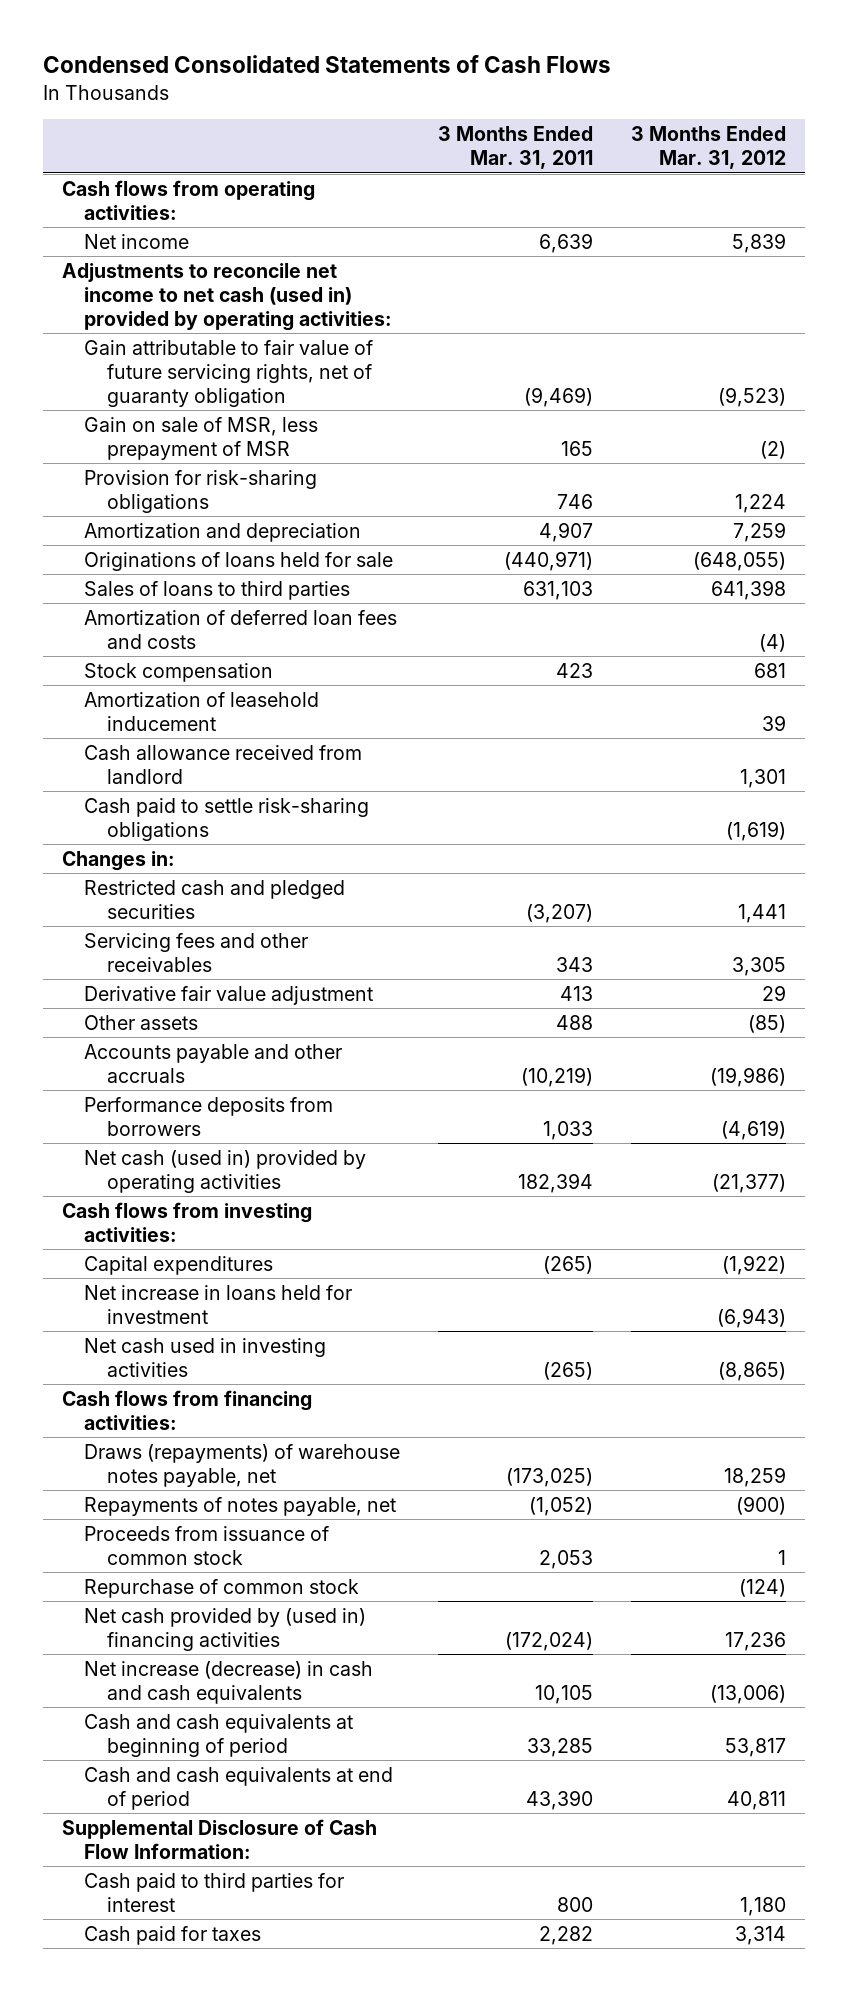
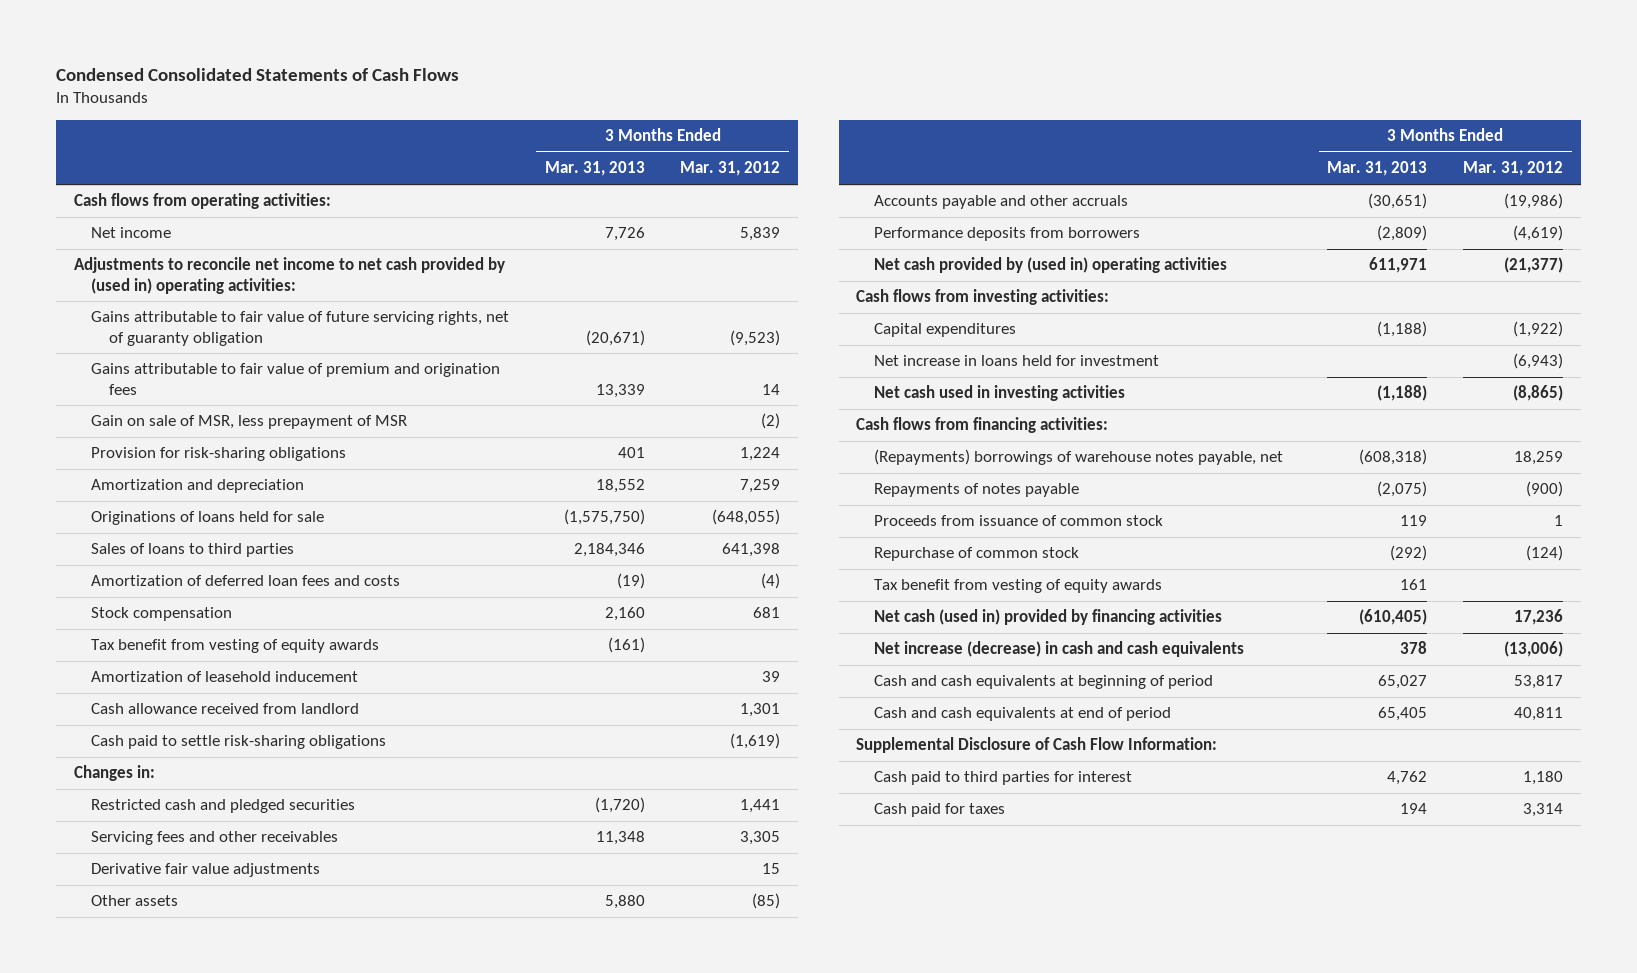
[438,126,594,170] 3 Months Ended Mar. 31, 2011 -> none
none -> [544,161,645,177] Mar. 31, 2013
[61,262,393,331] Adjustments to reconcile net income to net cash (used in) provided by operating activities: -> [73,257,505,294] Adjustments to reconcile net income to net cash provided by (used in) operating activities:
[84,339,374,407] Gain attributable to fair value of future servicing rights, net of guaranty obligation -> [91,311,510,346] Gains attributable to fair value of future servicing rights, net of guaranty obligation
none -> [91,363,501,395] Gains attributable to fair value of premium and origination fees
none -> [91,639,380,654] Tax benefit from vesting of equity awards
[84,985,374,1005] Derivative fair value adjustment -> [91,863,321,878] Derivative fair value adjustments
[762,984,787,1001] 29 -> [762,863,781,875] 15
[84,1149,367,1193] Net cash (used in) provided by operating activities -> [874,257,1228,274] Net cash provided by (used in) operating activities
[84,1443,401,1487] Draws (repayments) of warehouse notes payable, net -> [874,449,1284,466] (Repayments) borrowings of warehouse notes payable, net
[84,1496,397,1516] Repayments of notes payable, net -> [874,483,1080,498] Repayments of notes payable
none -> [874,579,1163,594] Tax benefit from vesting of equity awards
[84,1607,367,1651] Net cash provided by (used in) financing activities -> [874,609,1223,626] Net cash (used in) provided by financing activities

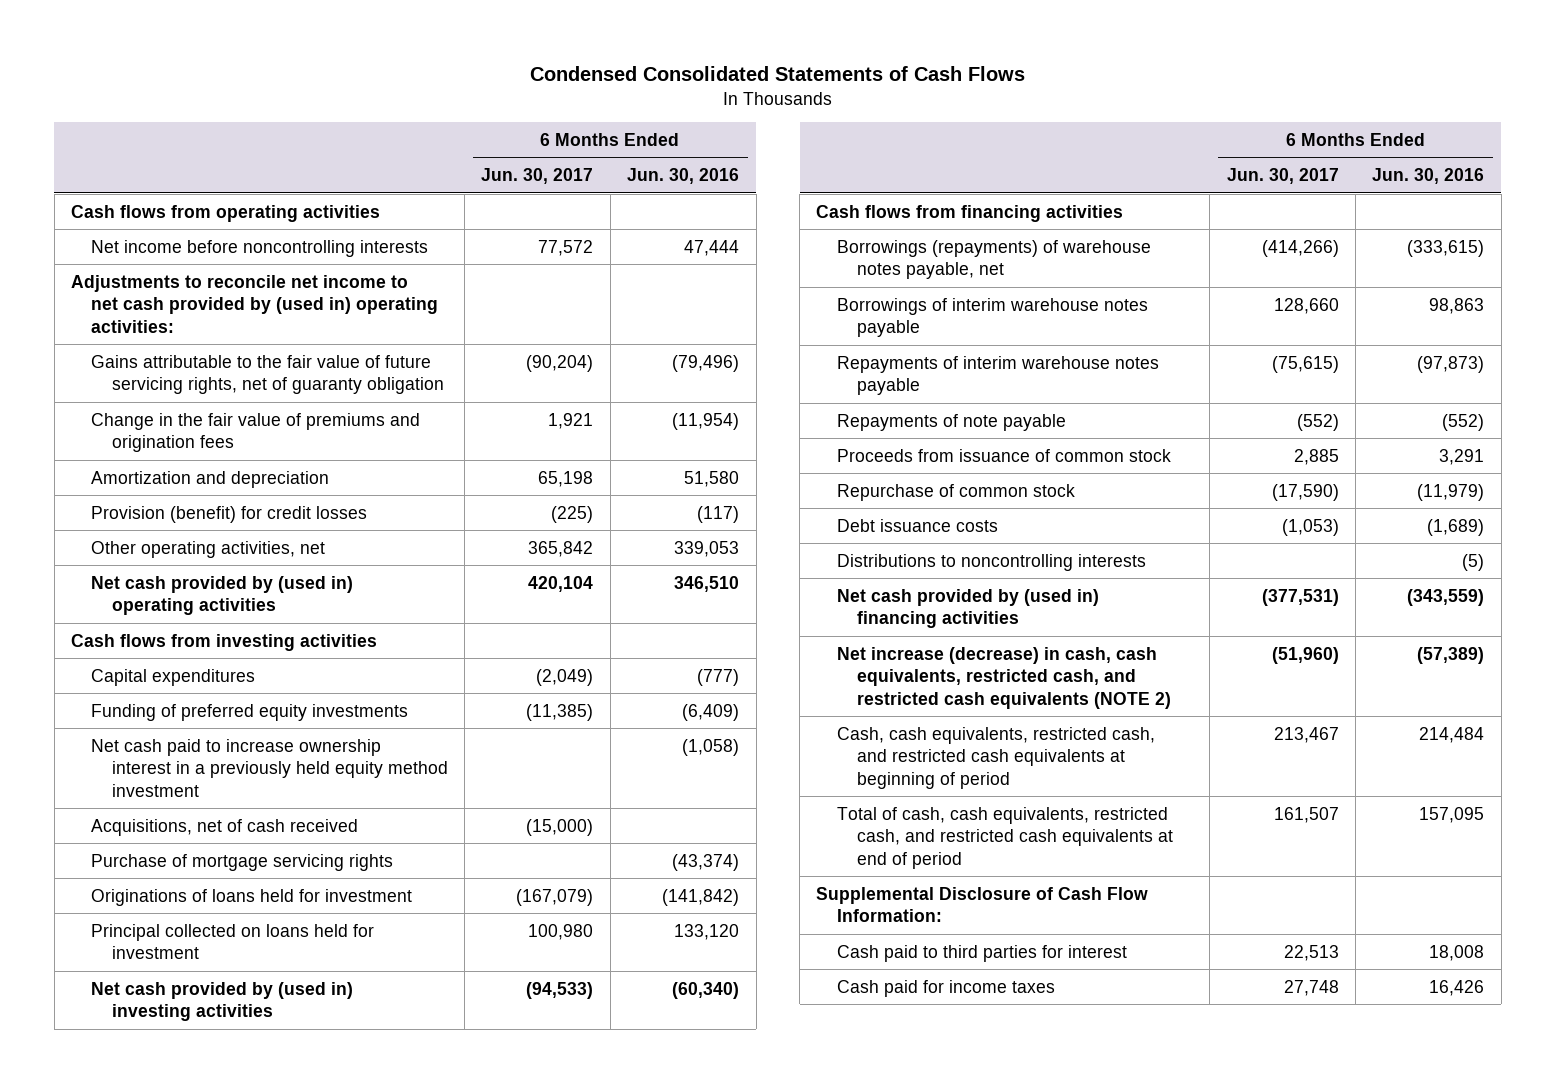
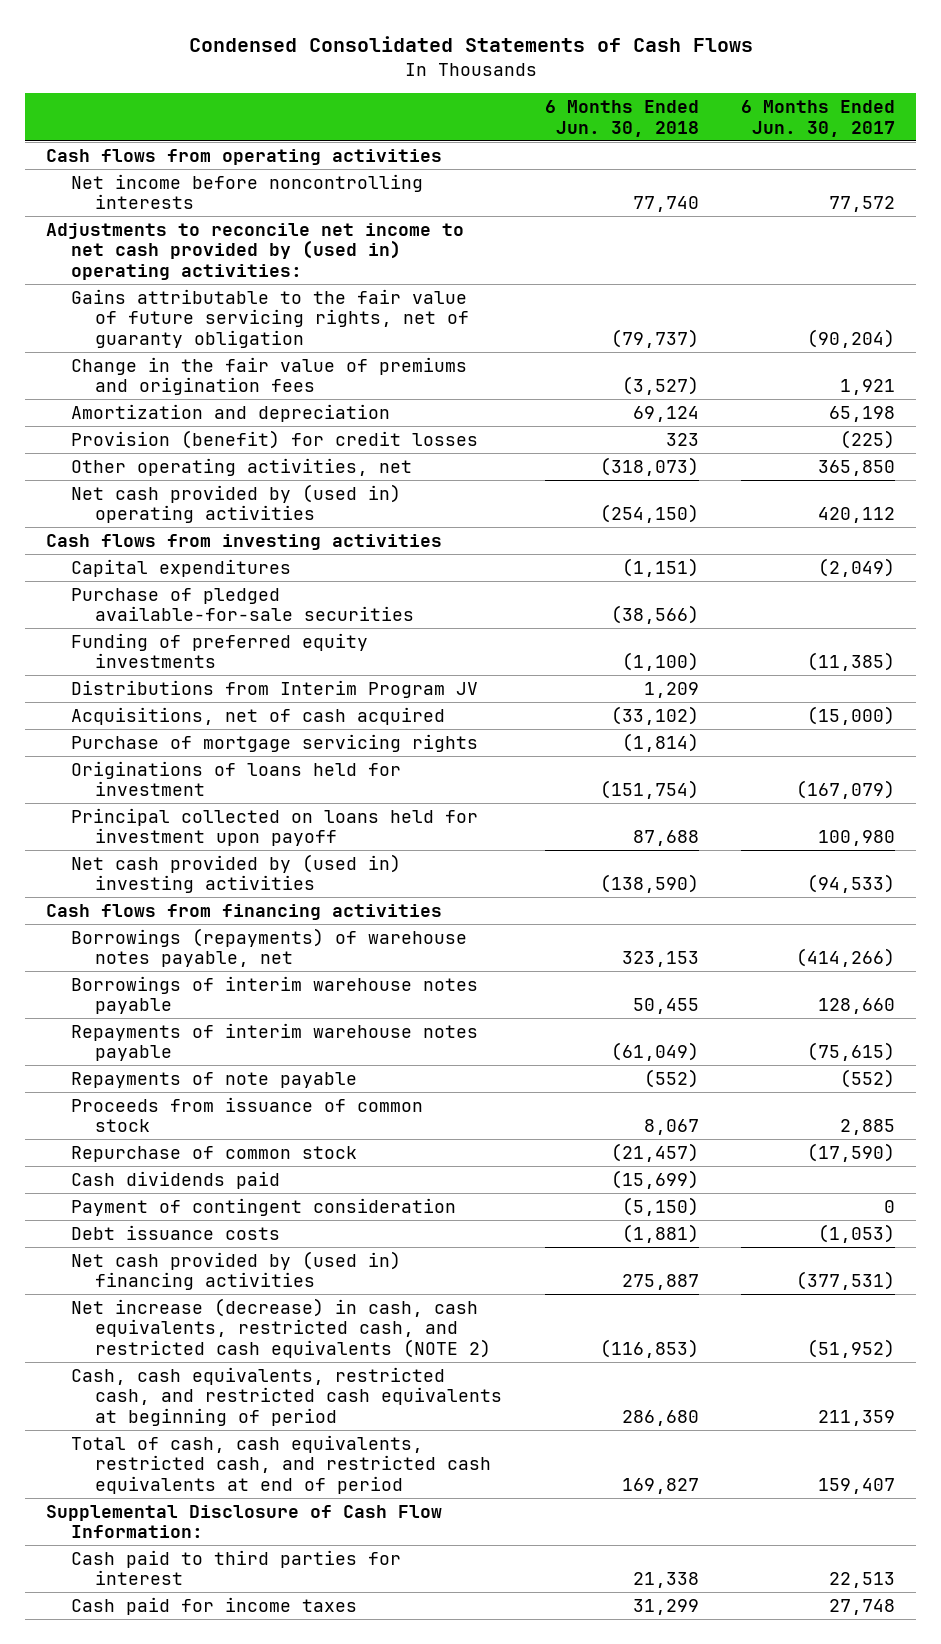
[627,168,740,185] Jun. 30, 2016 -> none
none -> [544,100,699,137] 6 Months Ended Jun. 30, 2018
[528,540,594,557] 365,842 -> [818,459,896,476] 365,850
[528,575,594,592] 420,104 -> [818,507,896,524] 420,112
none -> [70,587,415,622] Purchase of pledged available-for-sale securities
[91,738,448,797] Net cash paid to increase ownership interest in a previously held equity method investment -> none
none -> [70,679,478,698] Distributions from Interim Program JV
[91,818,359,836] Acquisitions, net of cash received -> [70,706,445,725] Acquisitions, net of cash acquired
[91,923,375,960] Principal collected on loans held for investment -> [70,807,478,847] Principal collected on loans held for investment upon payoff
none -> [70,1170,280,1189] Cash dividends paid
none -> [70,1197,456,1216] Payment of contingent consideration
[836,553,1146,571] Distributions to noncontrolling interests -> none
[1271,646,1339,664] (51,960) -> [807,1338,896,1358] (51,952)
[1273,726,1339,743] 213,467 -> [818,1409,896,1426] 211,359
[1273,806,1339,823] 161,507 -> [818,1477,896,1494] 159,407

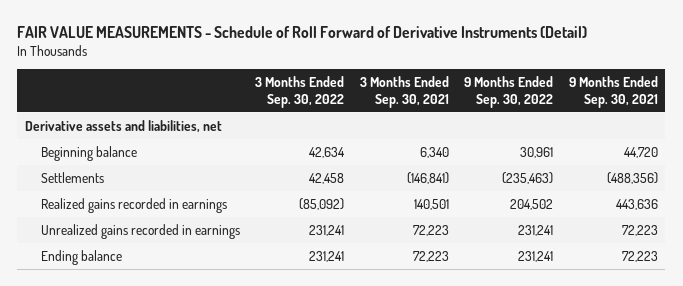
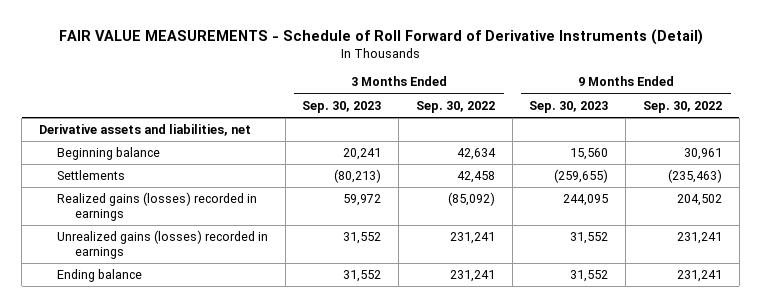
[359,76,449,108] 3 Months Ended Sep. 30, 2021 -> none
[568,76,658,108] 9 Months Ended Sep. 30, 2021 -> none
none -> [302,100,382,113] Sep. 30, 2023
none -> [529,100,609,113] Sep. 30, 2023
[40,197,227,213] Realized gains recorded in earnings -> [56,192,257,221] Realized gains (losses) recorded in earnings
[40,223,240,239] Unrealized gains recorded in earnings -> [56,230,268,259] Unrealized gains (losses) recorded in earnings

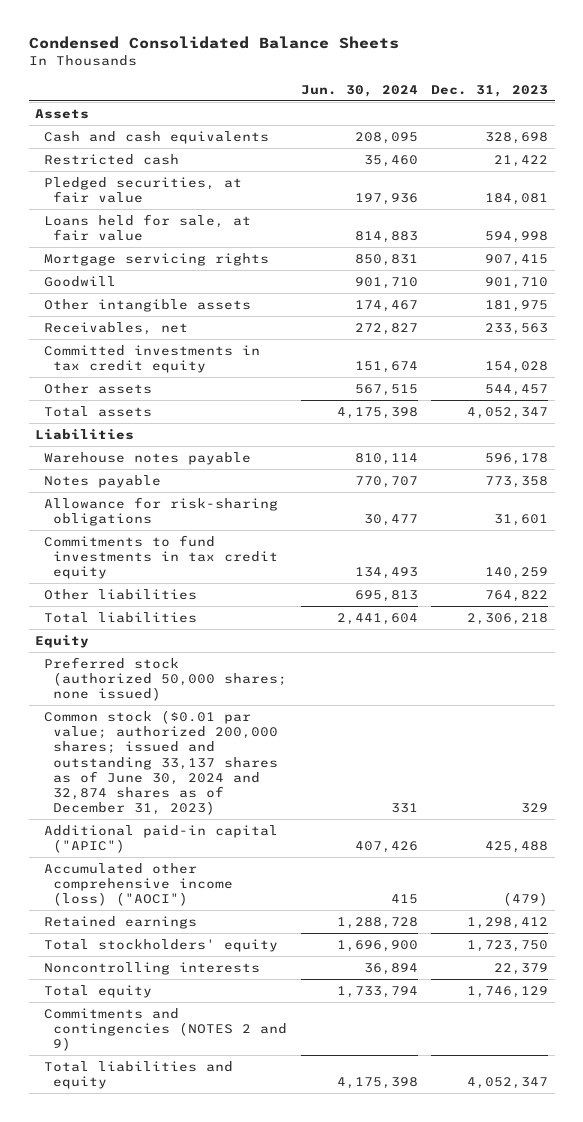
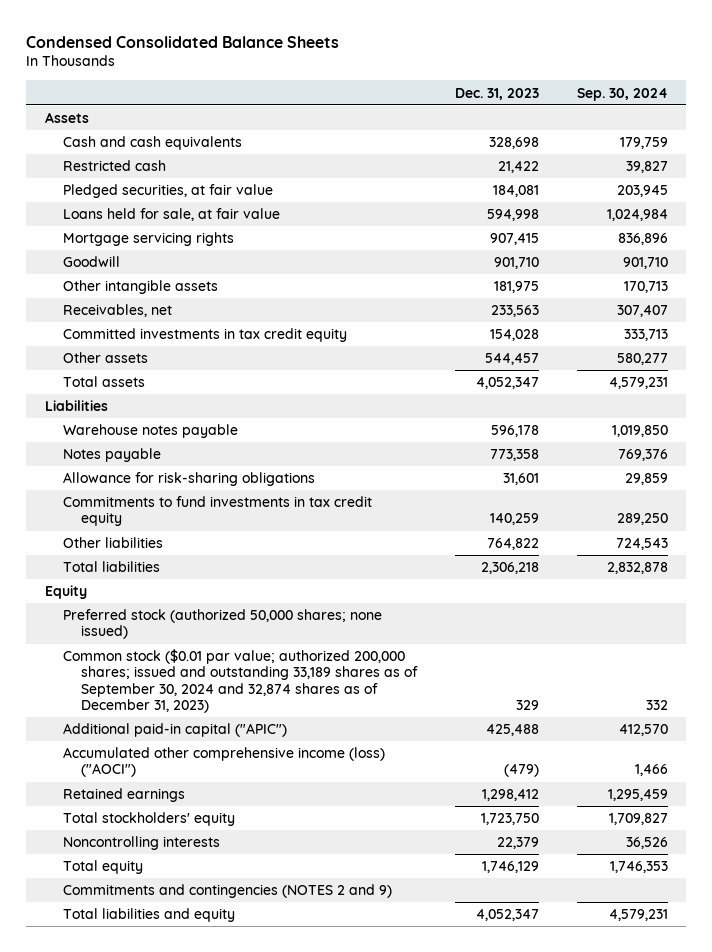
[300,84,418,97] Jun. 30, 2024 -> none
none -> [576,87,668,101] Sep. 30, 2024
[44,709,279,816] Common stock ($0.01 par value; authorized 200,000 shares; issued and outstanding 33,137 shares as of June 30, 2024 and 32,874 shares as of December 31, 2023) -> [62,649,419,713] Common stock ($0.01 par value; authorized 200,000 shares; issued and outstanding 33,189 shares as of September 30, 2024 and 32,874 shares as of December 31, 2023)

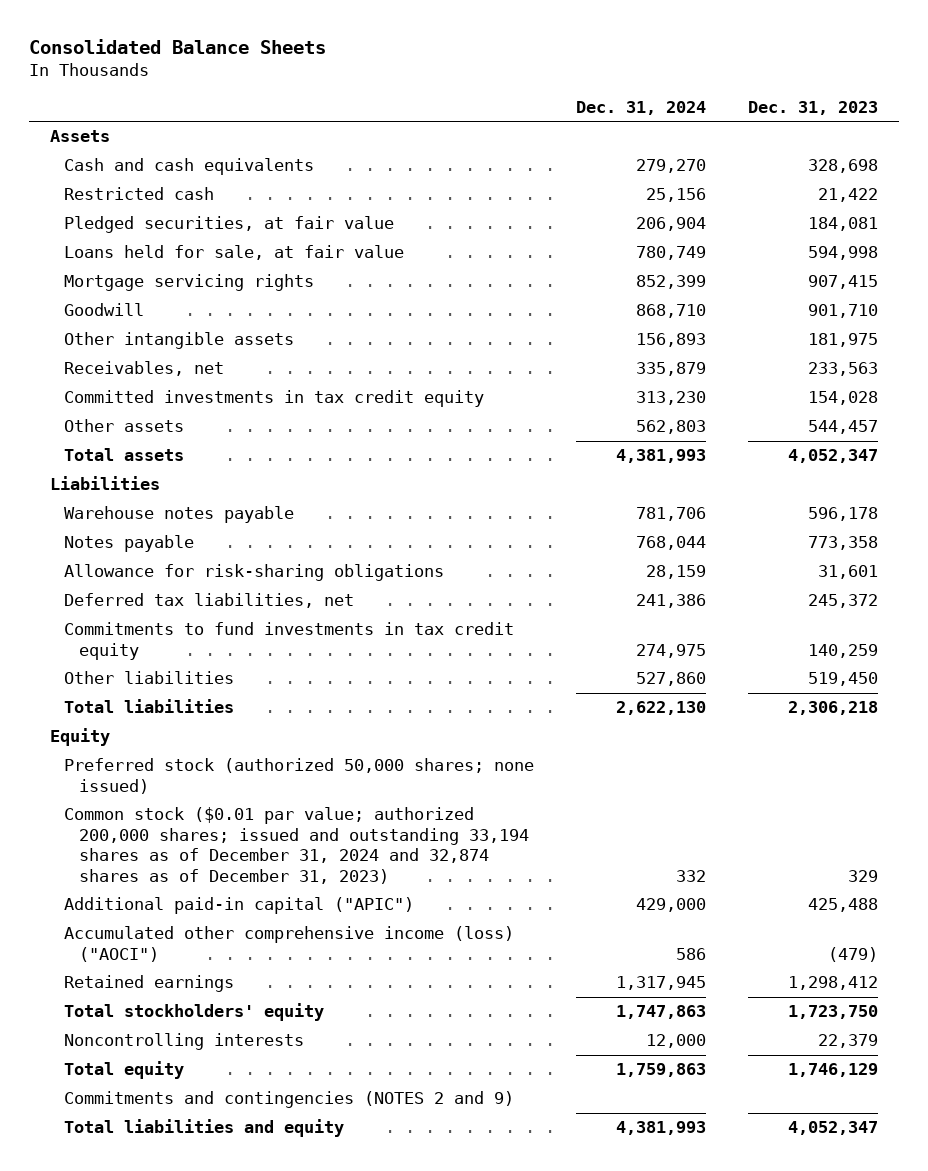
[25,35,339,48] Condensed Consolidated Balance Sheets -> [28,39,326,55] Consolidated Balance Sheets
[576,87,668,101] Sep. 30, 2024 -> none
none -> [576,100,707,115] Dec. 31, 2024
none -> [64,593,355,609] Deferred tax liabilities, net
[486,538,539,551] 764,822 -> [808,672,879,687] 519,450
[62,649,419,713] Common stock ($0.01 par value; authorized 200,000 shares; issued and outstanding 33,189 shares as of September 30, 2024 and 32,874 shares as of December 31, 2023) -> [64,807,529,884] Common stock ($0.01 par value; authorized 200,000 shares; issued and outstanding 33,194 shares as of December 31, 2024 and 32,874 shares as of December 31, 2023)

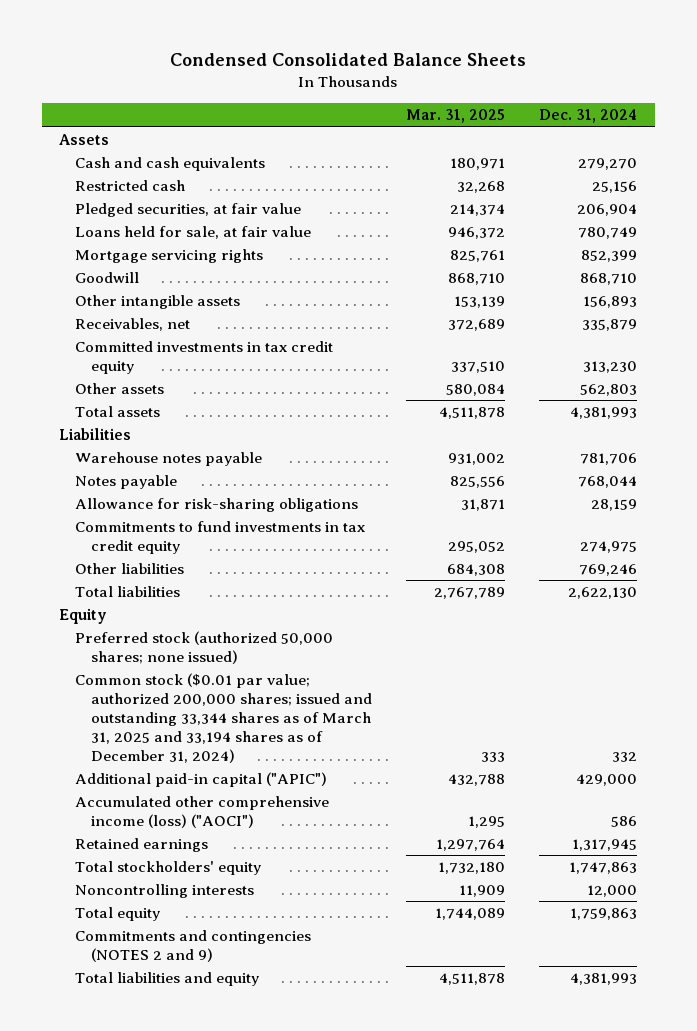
[28,39,326,55] Consolidated Balance Sheets -> [170,53,527,67] Condensed Consolidated Balance Sheets
[748,100,879,115] Dec. 31, 2023 -> none
none -> [406,109,506,124] Mar. 31, 2025
[64,593,355,609] Deferred tax liabilities, net -> none
[636,672,707,687] 527,860 -> [579,564,638,577] 769,246
[64,807,529,884] Common stock ($0.01 par value; authorized 200,000 shares; issued and outstanding 33,194 shares as of December 31, 2024 and 32,874 shares as of December 31, 2023) -> [74,673,372,763] Common stock ($0.01 par value; authorized 200,000 shares; issued and outstanding 33,344 shares as of March 31, 2025 and 33,194 shares as of December 31, 2024)

